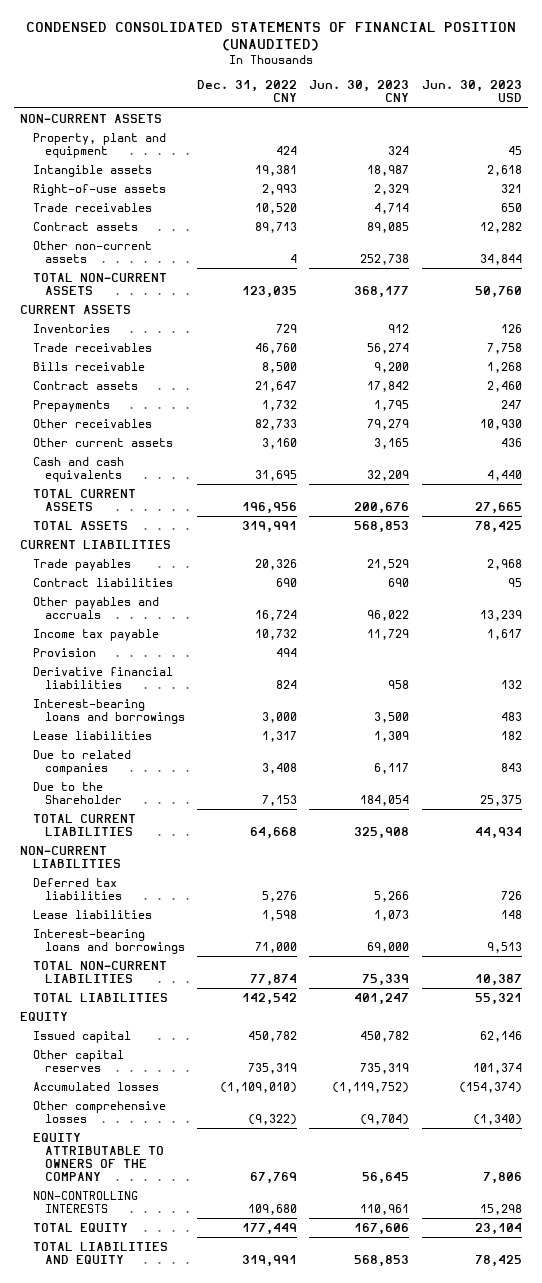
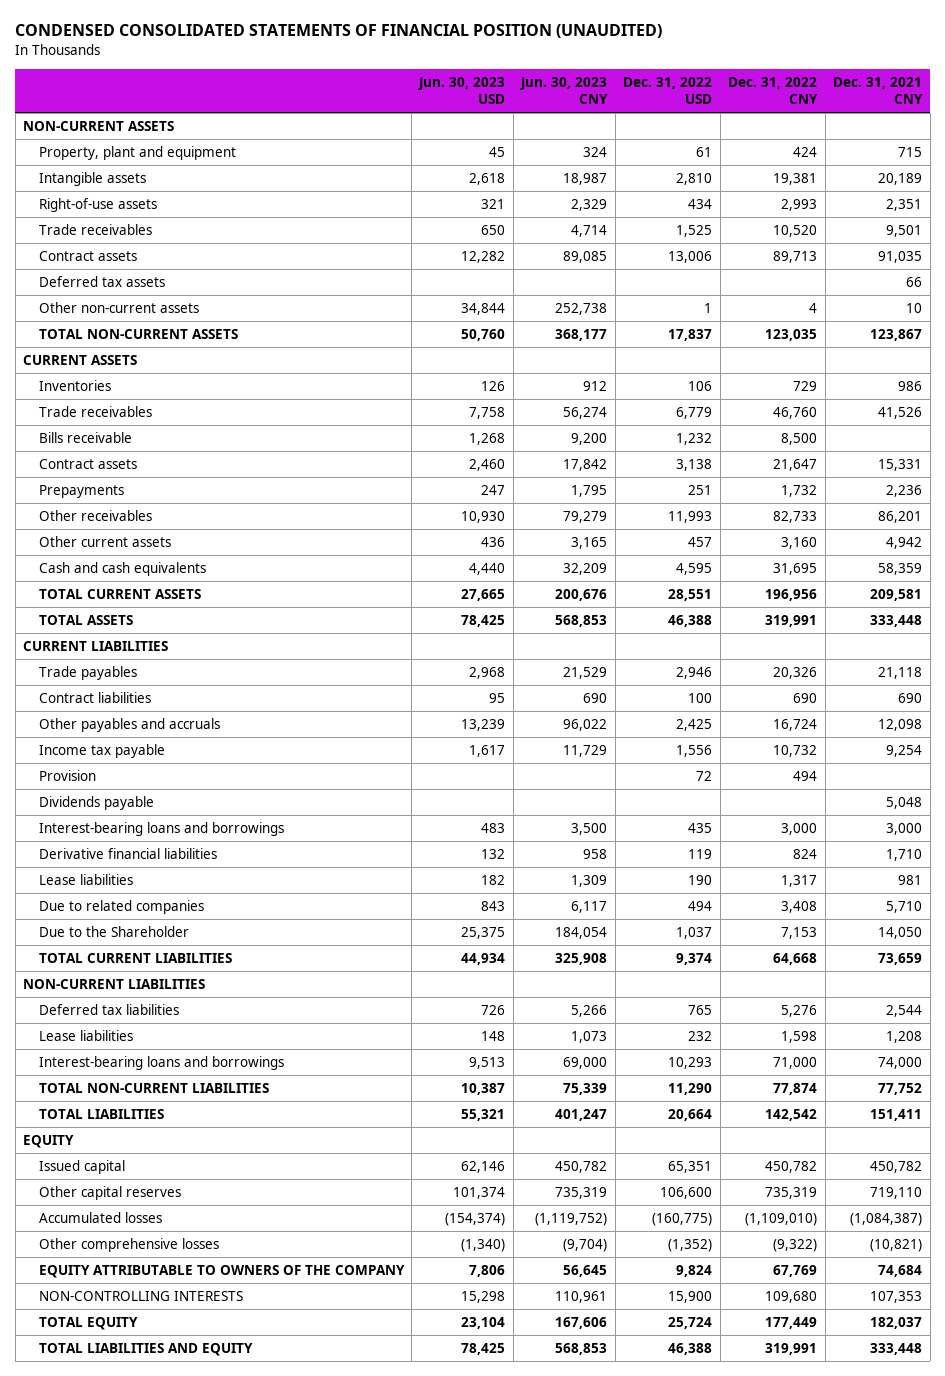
none -> [623,76,713,104] Dec. 31, 2022 USD
none -> [833,76,924,104] Dec. 31, 2021 CNY
none -> [38,276,165,288] Deferred tax assets
none -> [38,796,154,811] Dividends payable
[32,666,173,689] Derivative financial liabilities -> [38,848,217,860] Derivative financial liabilities

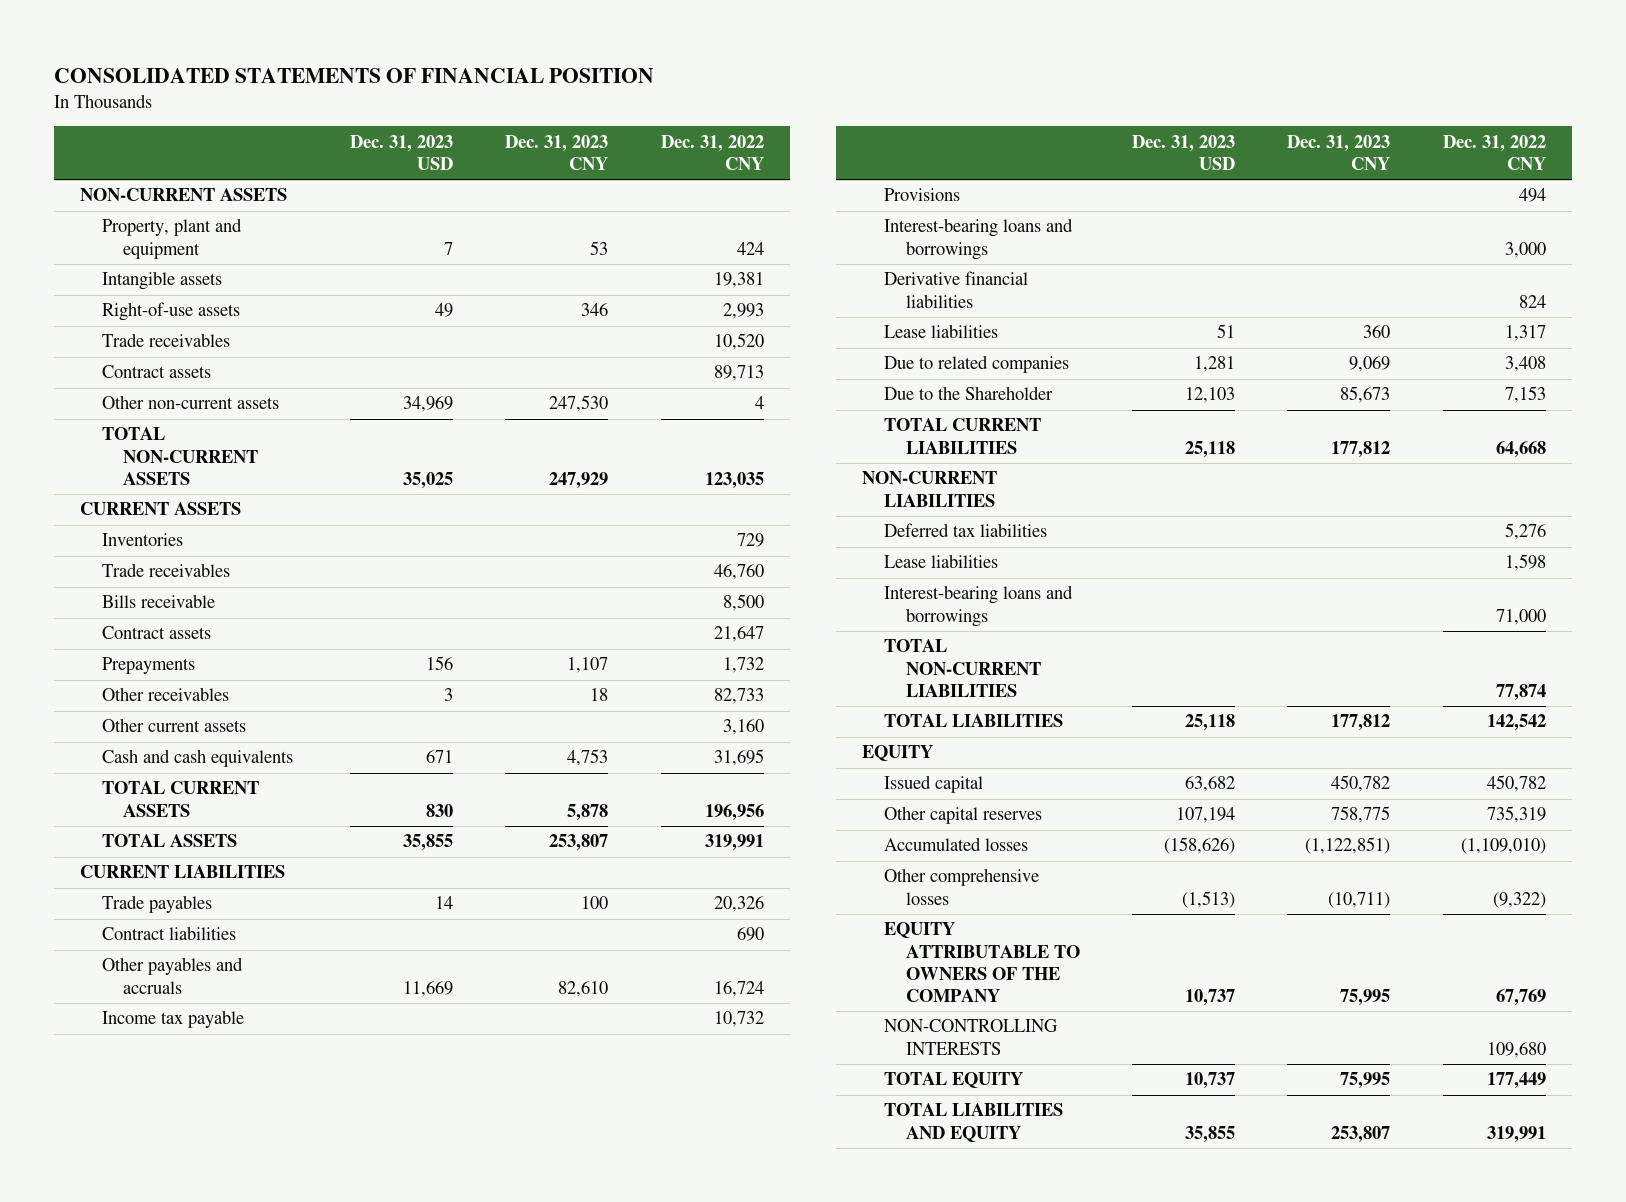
[15,24,663,39] CONDENSED CONSOLIDATED STATEMENTS OF FINANCIAL POSITION (UNAUDITED) -> [53,67,654,83] CONSOLIDATED STATEMENTS OF FINANCIAL POSITION
[418,76,506,104] Jun. 30, 2023 USD -> none
[520,76,609,104] Jun. 30, 2023 CNY -> none
[623,76,713,104] Dec. 31, 2022 USD -> none
[833,76,924,104] Dec. 31, 2021 CNY -> none
none -> [349,134,453,170] Dec. 31, 2023 USD
none -> [505,134,609,170] Dec. 31, 2023 CNY
[38,276,165,288] Deferred tax assets -> none
[38,796,154,811] Dividends payable -> none
[38,770,96,782] Provision -> [883,188,960,202] Provisions

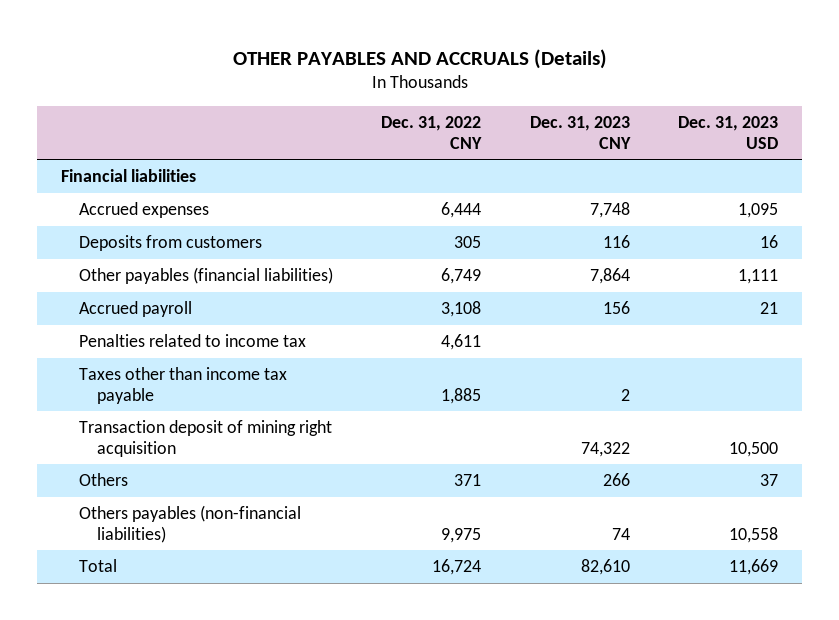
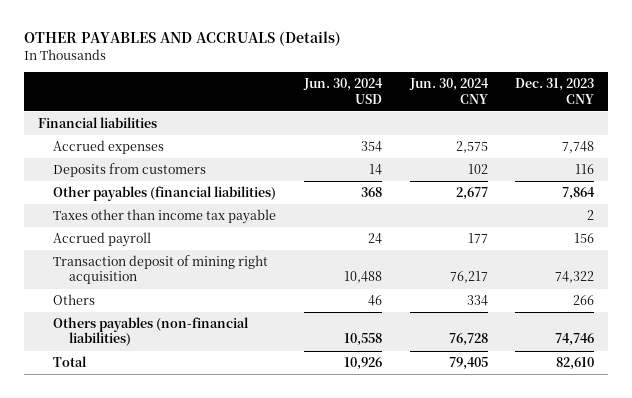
[381,116,483,149] Dec. 31, 2022 CNY -> none
[677,116,778,149] Dec. 31, 2023 USD -> none
none -> [302,78,383,104] Jun. 30, 2024 USD
none -> [408,78,489,104] Jun. 30, 2024 CNY
[79,334,307,348] Penalties related to income tax -> none
[79,301,193,318] Accrued payroll -> [53,232,152,248] Accrued payroll
[611,527,630,540] 74 -> [555,333,595,347] 74,746

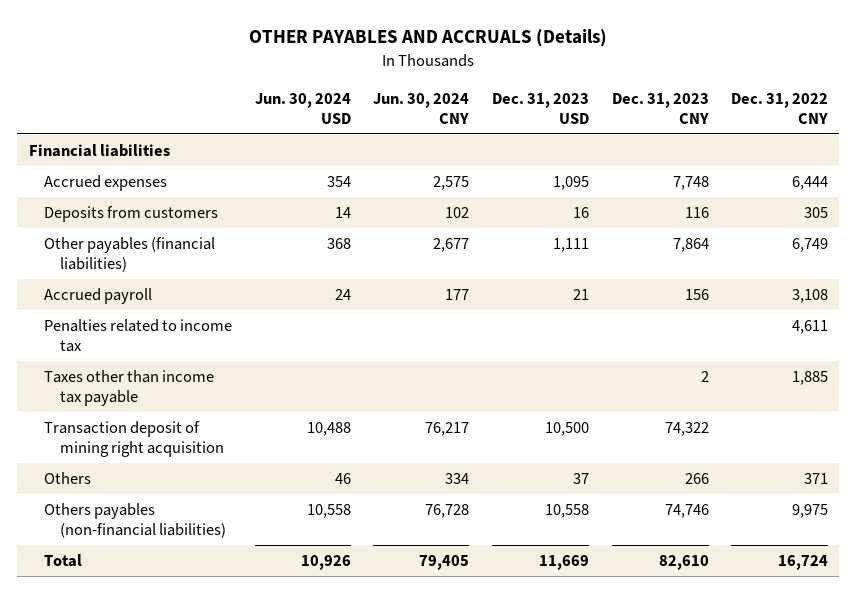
none -> [491,92,589,124] Dec. 31, 2023 USD
none -> [731,92,829,124] Dec. 31, 2022 CNY
none -> [44,319,233,353] Penalties related to income tax
[53,209,277,225] Taxes other than income tax payable -> [44,370,215,407] Taxes other than income tax payable

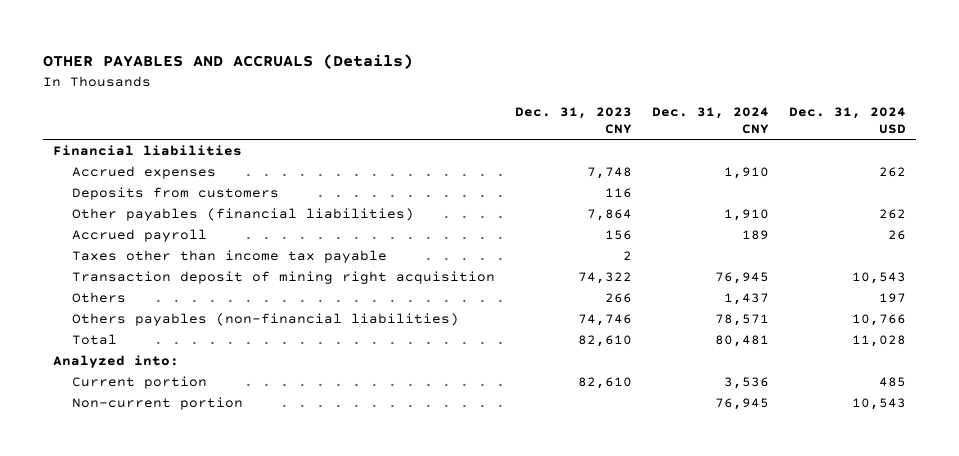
[254,92,351,124] Jun. 30, 2024 USD -> none
[373,92,470,124] Jun. 30, 2024 CNY -> none
[491,92,589,124] Dec. 31, 2023 USD -> none
[731,92,829,124] Dec. 31, 2022 CNY -> none
none -> [651,106,769,134] Dec. 31, 2024 CNY
none -> [788,106,906,134] Dec. 31, 2024 USD
[44,319,233,353] Penalties related to income tax -> none
none -> [53,354,180,368] Analyzed into:
none -> [71,375,207,389] Current portion
none -> [71,396,243,410] Non-current portion

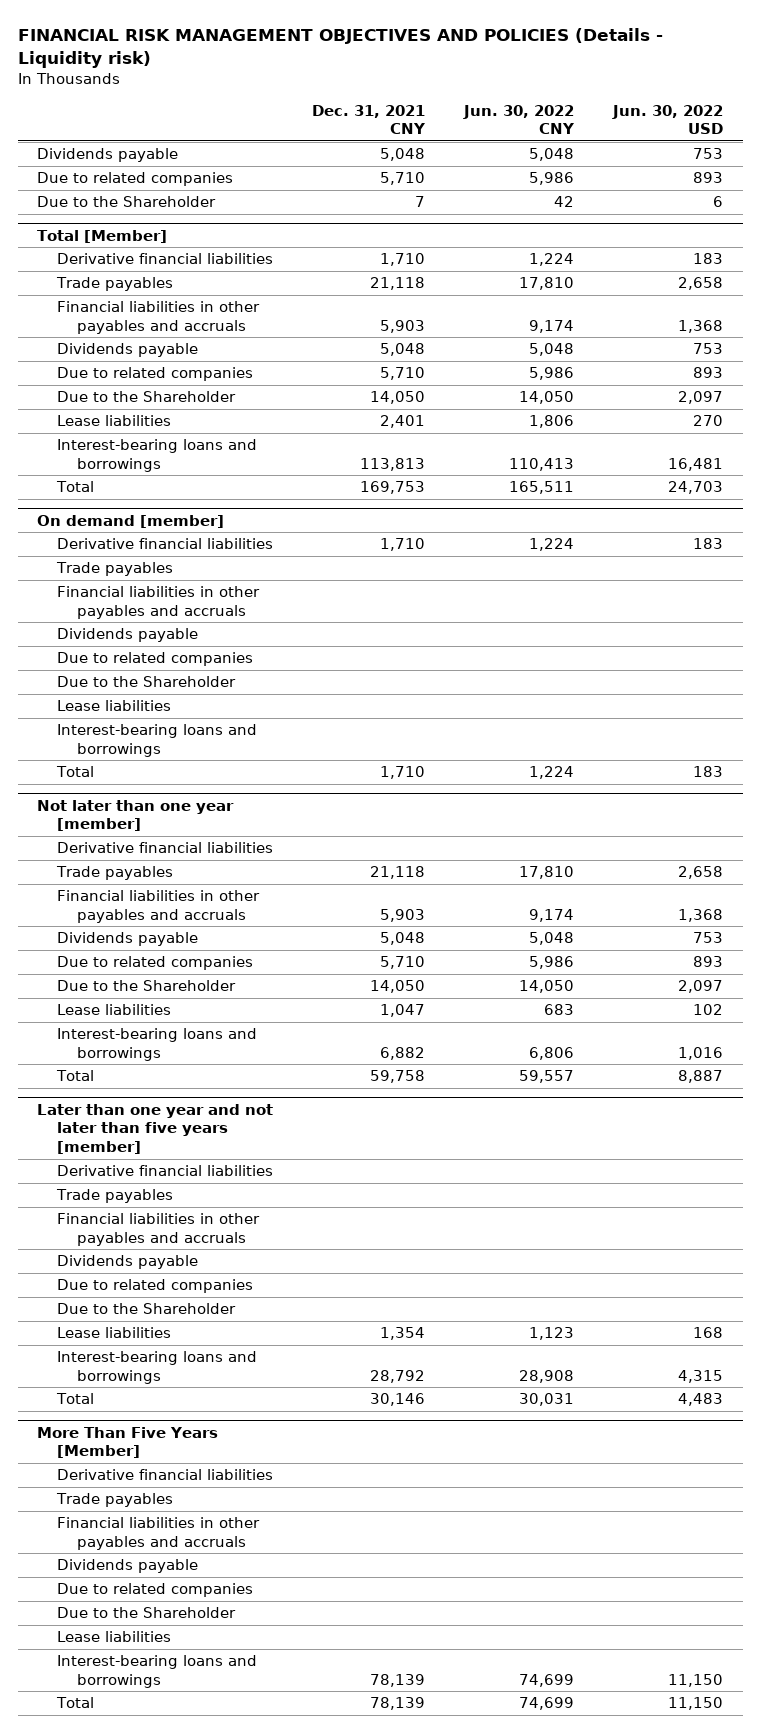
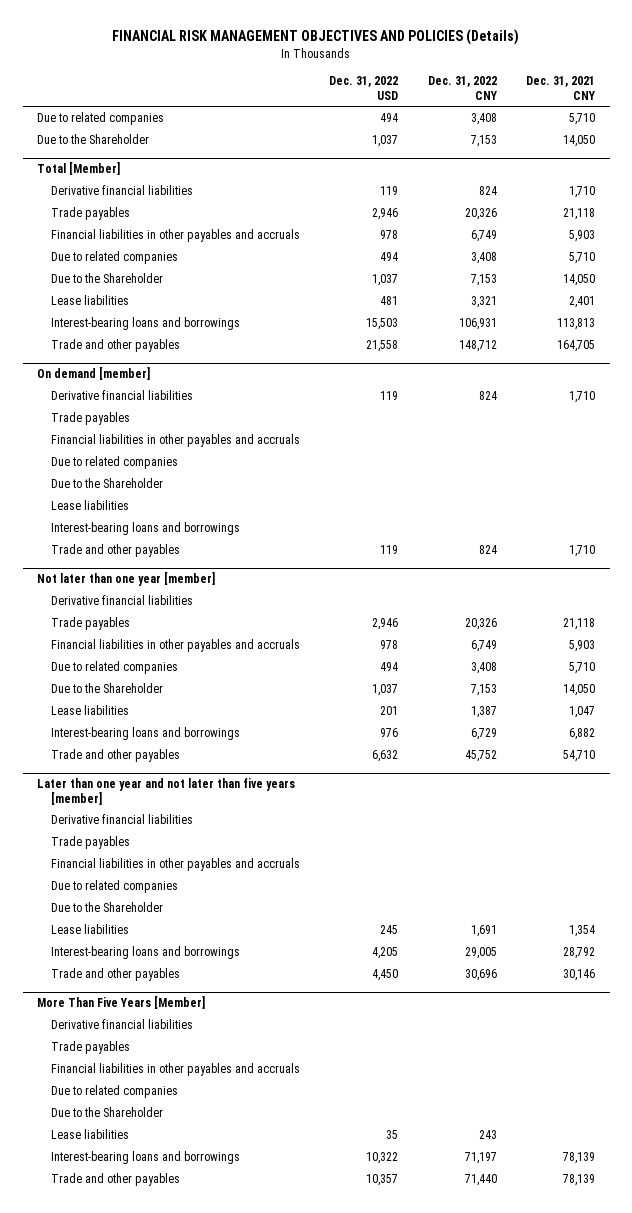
[17,27,663,68] FINANCIAL RISK MANAGEMENT OBJECTIVES AND POLICIES (Details - Liquidity risk) -> [112,29,520,46] FINANCIAL RISK MANAGEMENT OBJECTIVES AND POLICIES (Details)
[463,104,576,135] Jun. 30, 2022 CNY -> none
[612,104,724,135] Jun. 30, 2022 USD -> none
none -> [329,76,399,100] Dec. 31, 2022 USD
none -> [427,76,497,100] Dec. 31, 2022 CNY
[37,148,179,163] Dividends payable -> none
[415,196,426,208] 7 -> [562,135,595,148] 14,050
[57,343,199,358] Dividends payable -> none
[56,481,95,493] Total -> none
none -> [50,339,180,353] Trade and other payables
[57,628,199,643] Dividends payable -> none
[56,766,95,778] Total -> [50,544,180,558] Trade and other payables
[57,932,199,947] Dividends payable -> none
[56,1070,95,1082] Total -> none
none -> [50,749,180,763] Trade and other payables
[57,1255,199,1270] Dividends payable -> none
[56,1393,95,1405] Total -> [50,968,180,982] Trade and other payables
[57,1559,199,1574] Dividends payable -> none
[56,1697,95,1709] Total -> [50,1173,180,1187] Trade and other payables

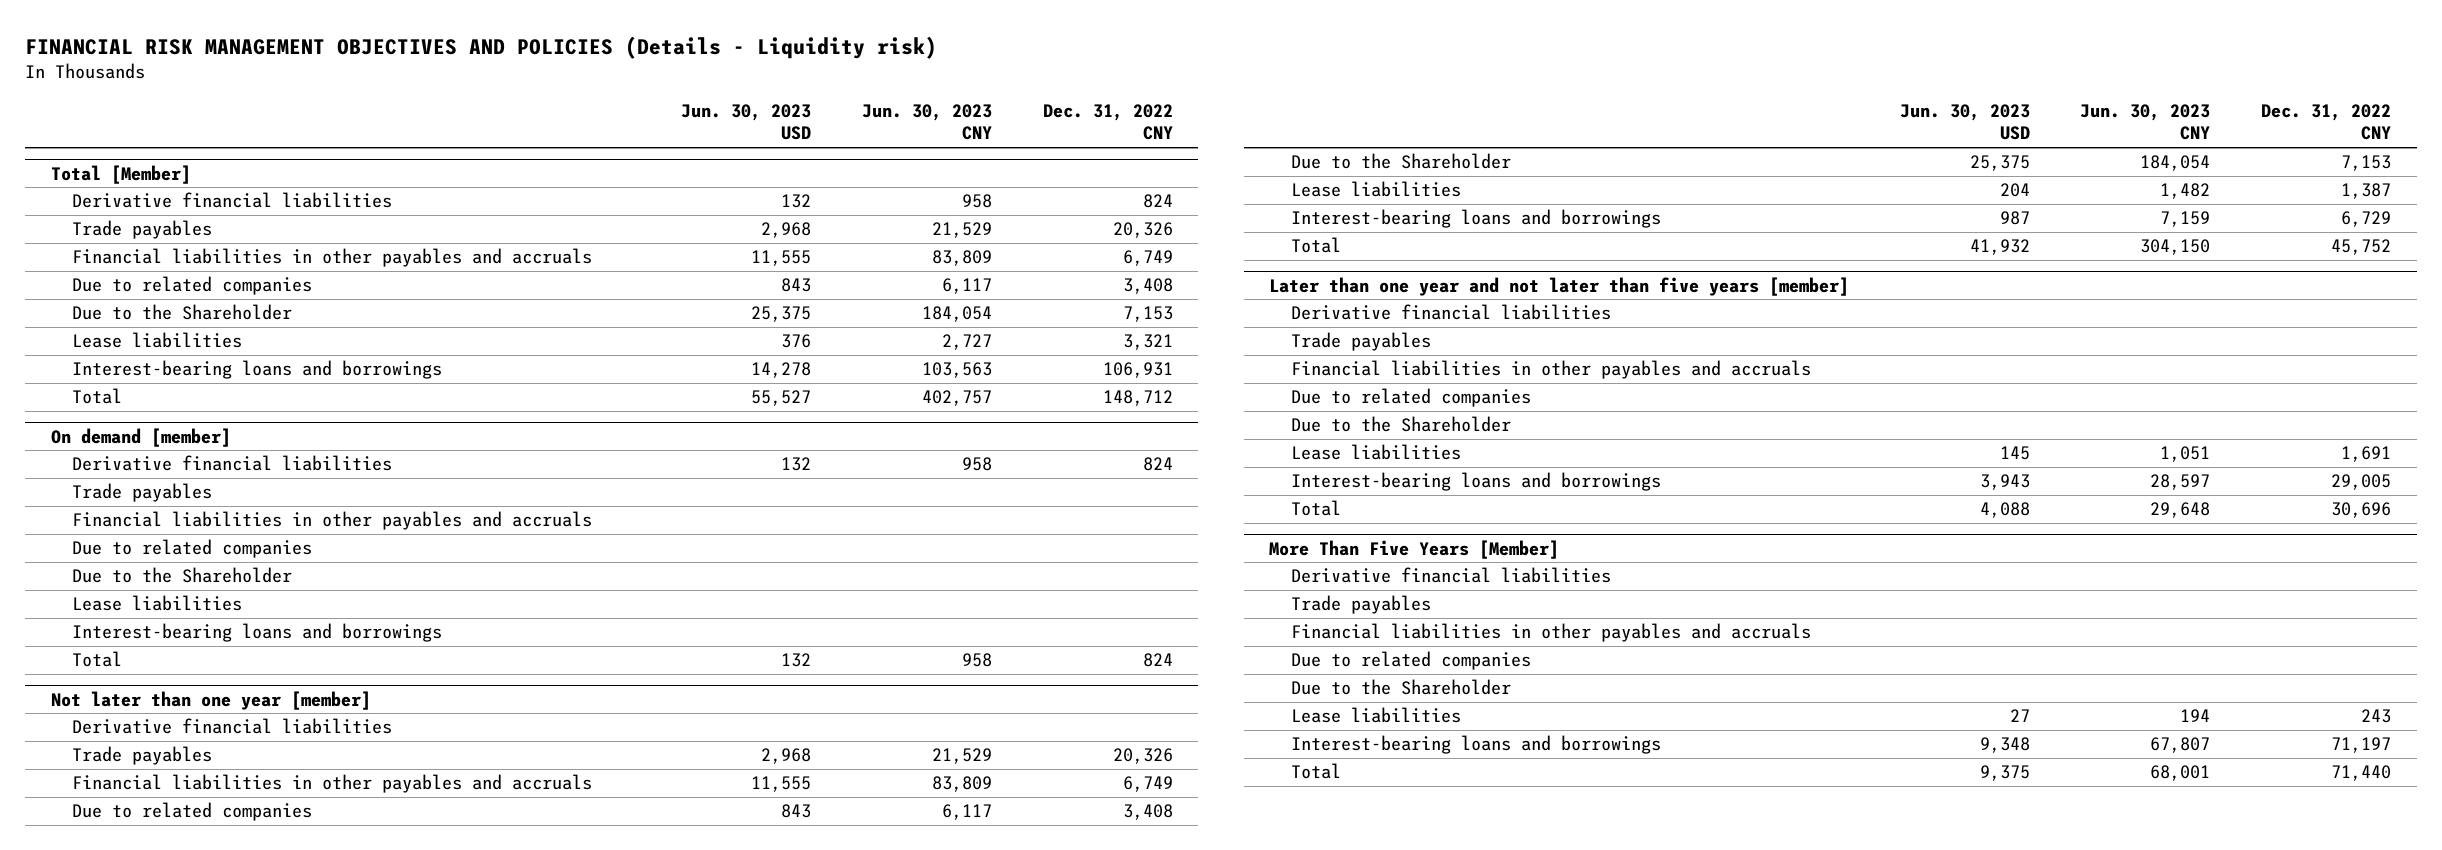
[112,29,520,46] FINANCIAL RISK MANAGEMENT OBJECTIVES AND POLICIES (Details) -> [25,35,938,59] FINANCIAL RISK MANAGEMENT OBJECTIVES AND POLICIES (Details - Liquidity risk)
[329,76,399,100] Dec. 31, 2022 USD -> none
[525,76,595,100] Dec. 31, 2021 CNY -> none
none -> [681,103,812,141] Jun. 30, 2023 USD
none -> [862,103,993,141] Jun. 30, 2023 CNY
[37,112,165,126] Due to related companies -> none
[37,134,150,145] Due to the Shareholder -> none
[50,339,180,353] Trade and other payables -> [72,388,123,405] Total
[50,544,180,558] Trade and other payables -> [72,651,123,668] Total
[50,749,180,763] Trade and other payables -> [1290,237,1341,254] Total
[50,968,180,982] Trade and other payables -> [1290,500,1341,517] Total
[50,1173,180,1187] Trade and other payables -> [1290,763,1341,780] Total

